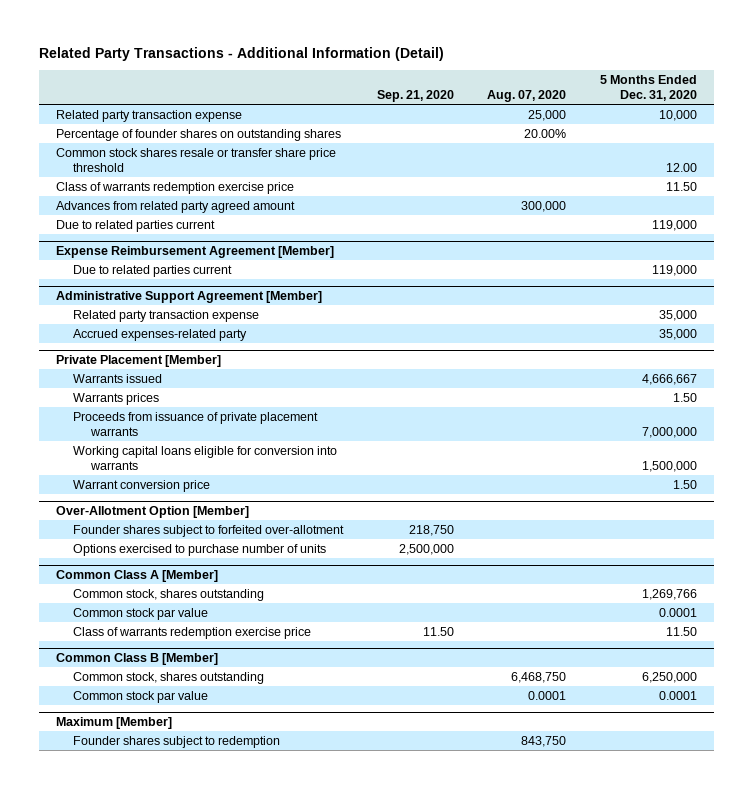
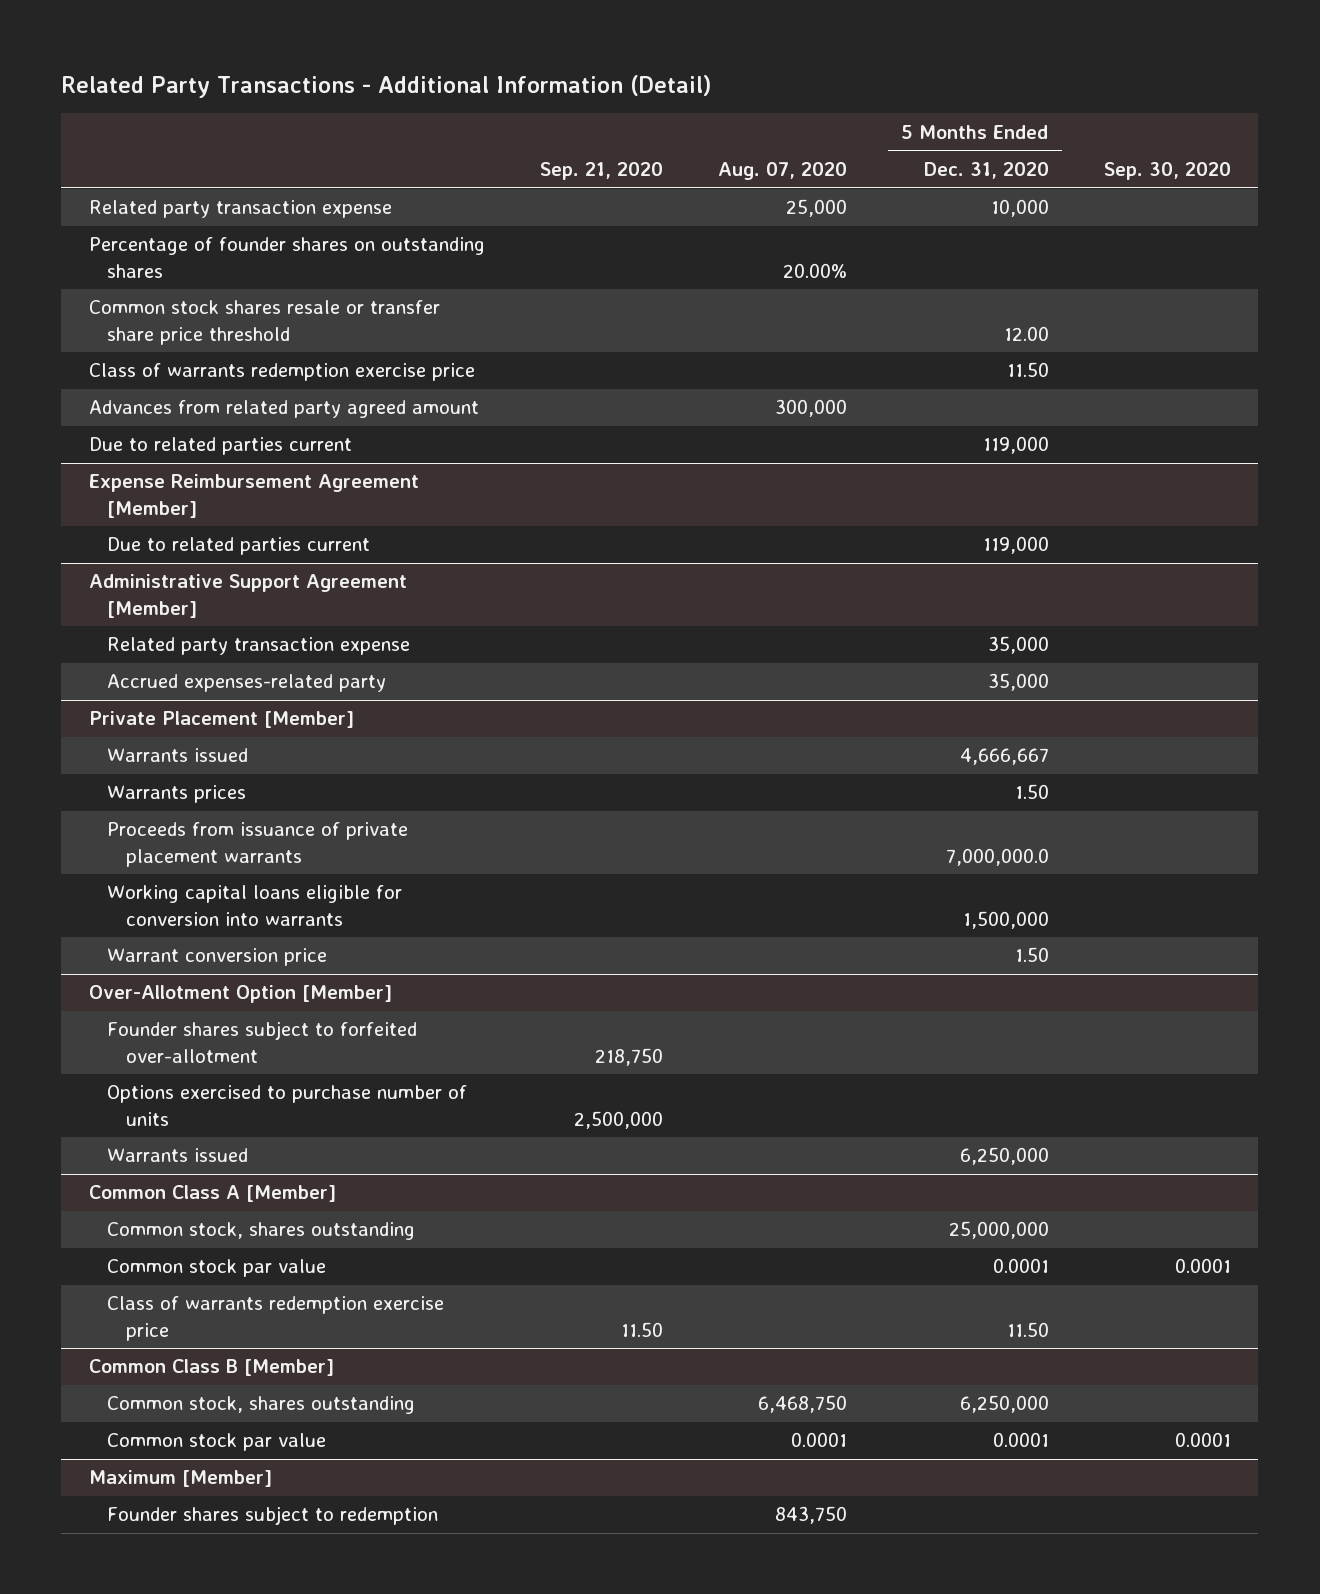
none -> [1103,161,1231,180] Sep. 30, 2020
[641,426,697,438] 7,000,000 -> [945,847,1049,866] 7,000,000.0
none -> [107,1148,249,1163] Warrants issued
[641,588,697,600] 1,269,766 -> [948,1221,1049,1240] 25,000,000

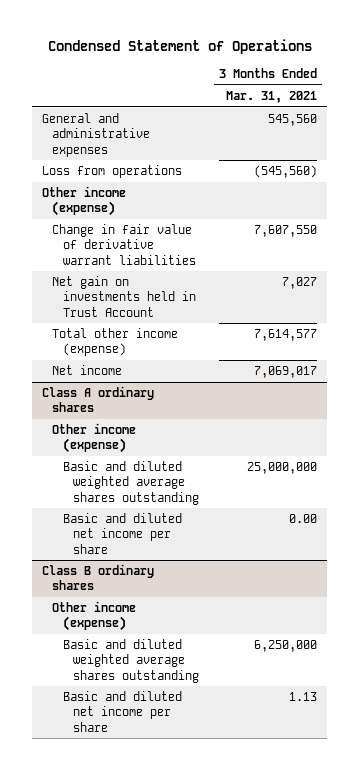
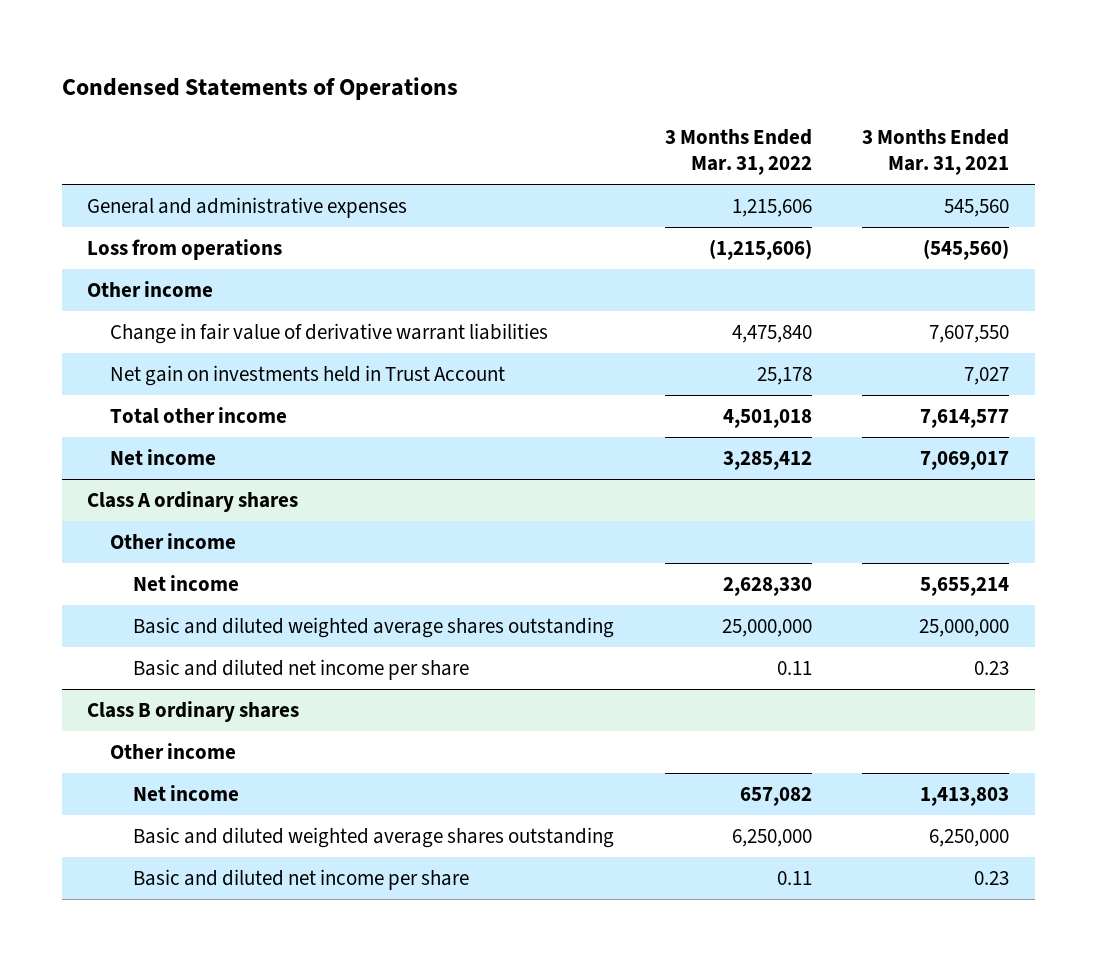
[47,38,312,54] Condensed Statement of Operations -> [61,76,458,100] Condensed Statements of Operations
none -> [664,128,812,176] 3 Months Ended Mar. 31, 2022
[42,186,127,217] Other income (expense) -> [87,281,214,298] Other income
[52,328,179,357] Total other income (expense) -> [110,407,288,425] Total other income
[52,423,137,454] Other income (expense) -> [110,533,237,550] Other income
none -> [132,575,239,592] Net income
[289,514,318,524] 0.00 -> [974,661,1010,676] 0.23
[52,601,137,632] Other income (expense) -> [110,743,237,760] Other income
none -> [132,785,239,802] Net income
[289,692,318,702] 1.13 -> [974,871,1010,886] 0.23

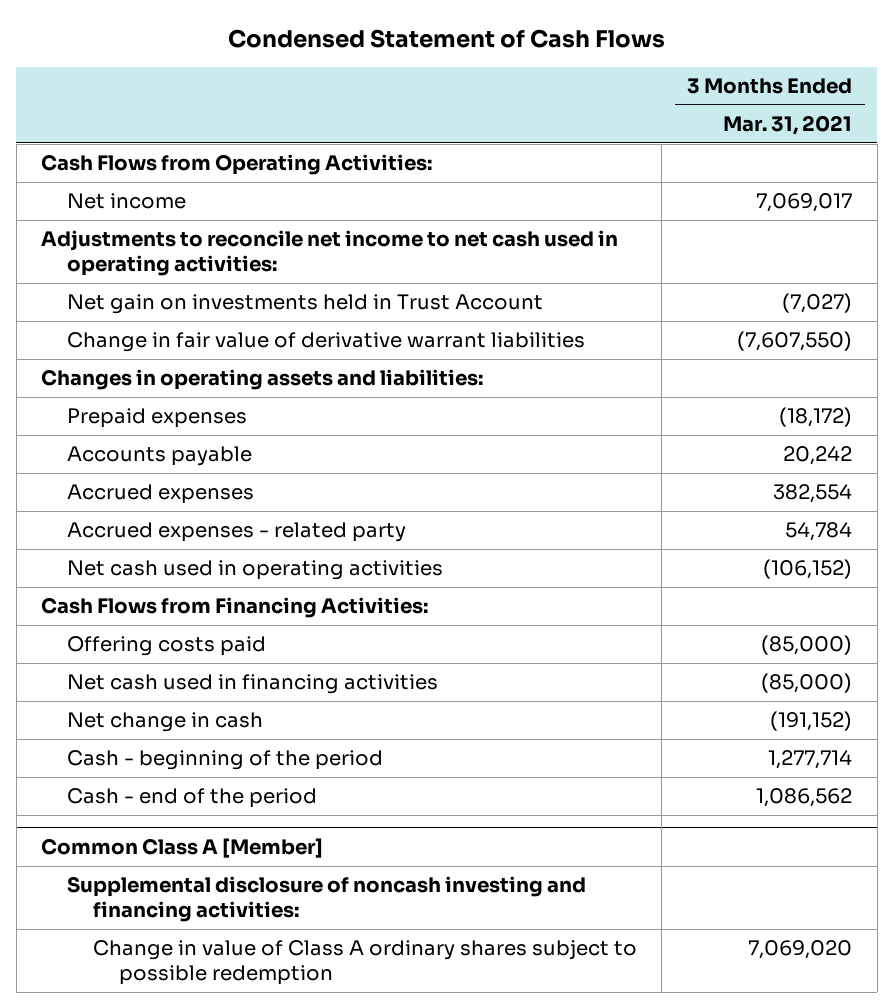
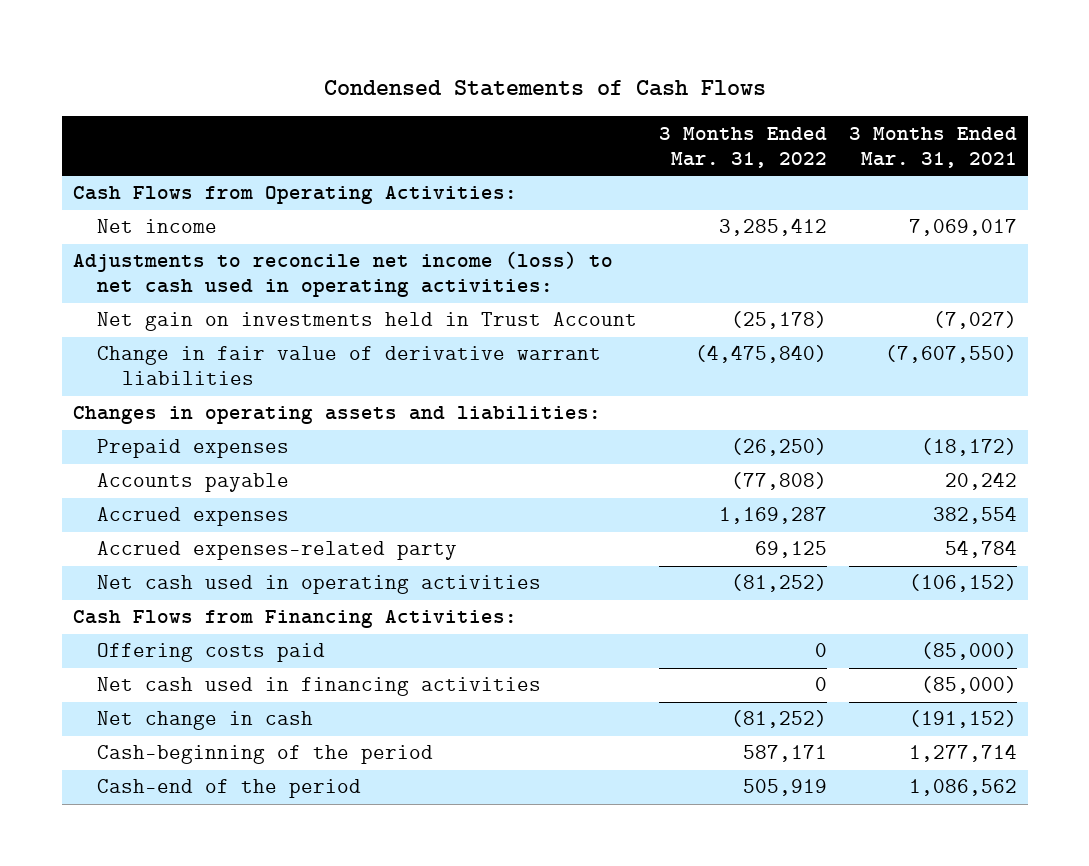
[227,29,665,49] Condensed Statement of Cash Flows -> [323,79,766,96] Condensed Statements of Cash Flows
none -> [659,126,828,168] 3 Months Ended Mar. 31, 2022
[41,230,619,277] Adjustments to reconcile net income to net cash used in operating activities: -> [72,251,613,298] Adjustments to reconcile net income (loss) to net cash used in operating activities:
[67,522,407,543] Accrued expenses - related party -> [97,541,458,561] Accrued expenses-related party
[41,837,324,858] Common Class A [Member] -> none
[67,876,587,923] Supplemental disclosure of noncash investing and financing activities: -> none
[92,940,637,986] Change in value of Class A ordinary shares subject to possible redemption -> none
[67,750,384,771] Cash - beginning of the period -> [97,745,434,765] Cash-beginning of the period
[67,788,318,809] Cash - end of the period -> [97,779,362,799] Cash-end of the period

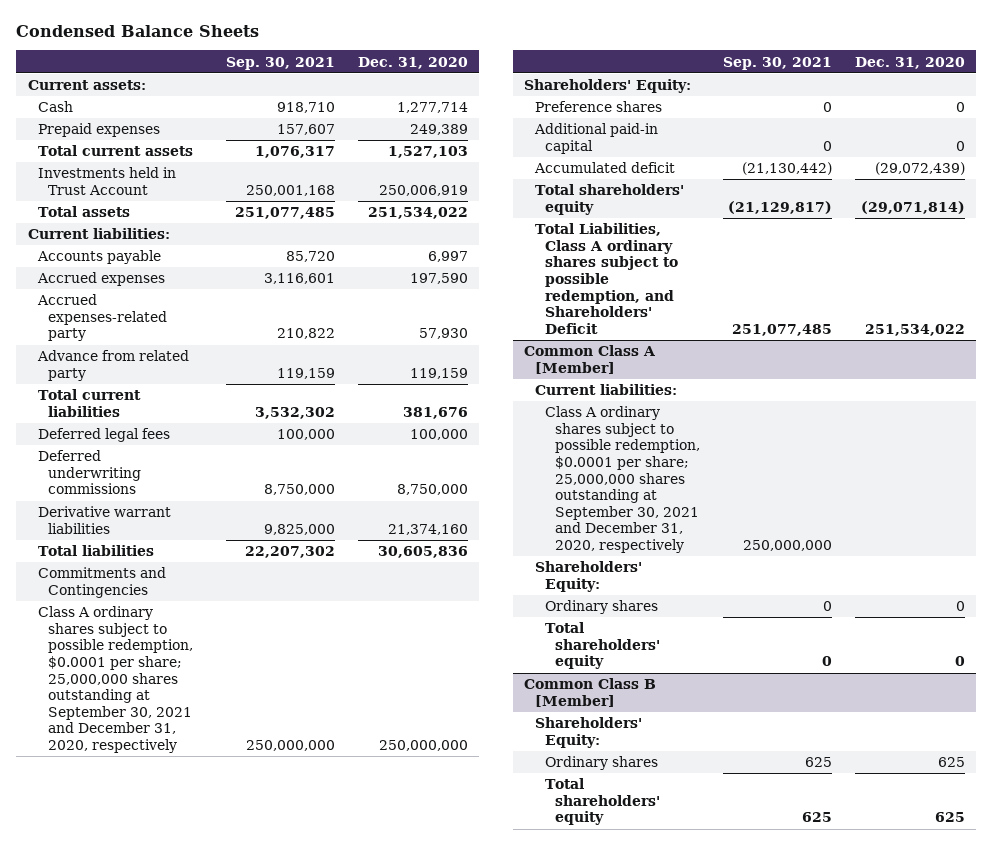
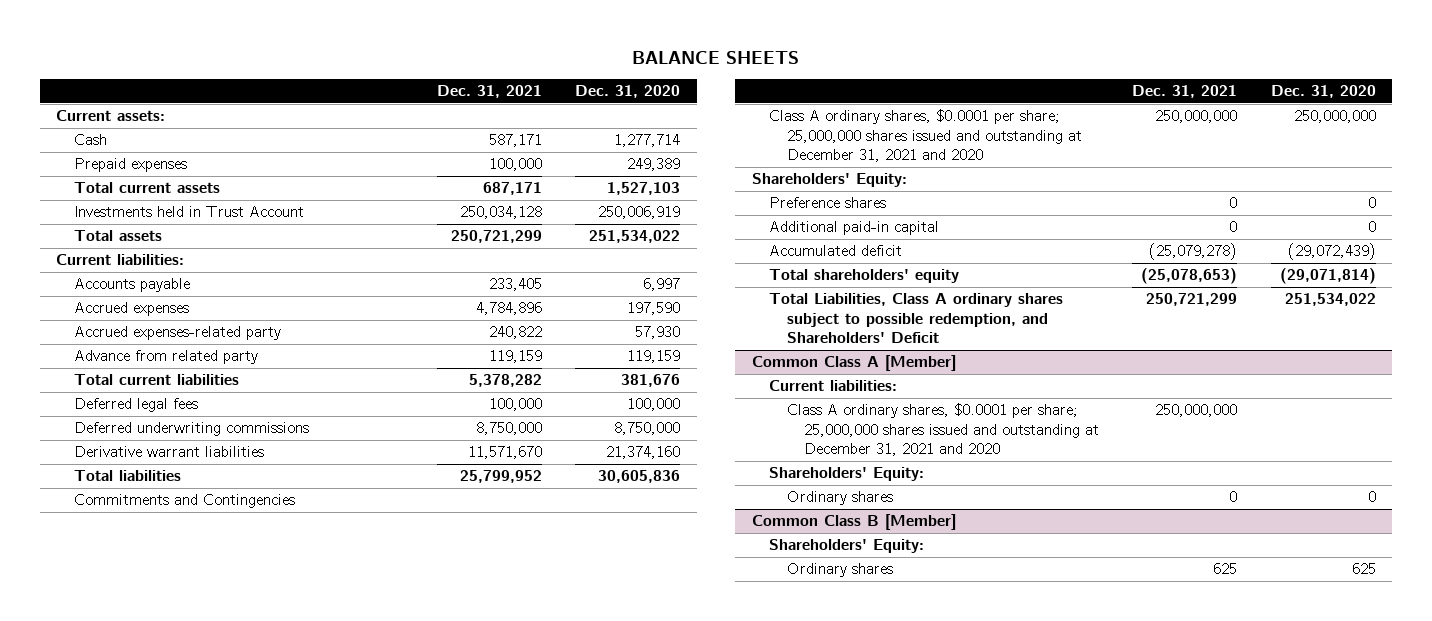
[16,24,260,37] Condensed Balance Sheets -> [632,50,800,64] BALANCE SHEETS
[226,56,336,70] Sep. 30, 2021 -> none
none -> [437,85,543,99] Dec. 31, 2021
[37,606,193,753] Class A ordinary shares subject to possible redemption, $0.0001 per share; 25,000,000 shares outstanding at September 30, 2021 and December 31, 2020, respectively -> [769,109,1082,163] Class A ordinary shares, $0.0001 per share; 25,000,000 shares issued and outstanding at December 31, 2021 and 2020
[544,406,701,553] Class A ordinary shares subject to possible redemption, $0.0001 per share; 25,000,000 shares outstanding at September 30, 2021 and December 31, 2020, respectively -> [786,403,1100,457] Class A ordinary shares, $0.0001 per share; 25,000,000 shares issued and outstanding at December 31, 2021 and 2020
[544,622,661,670] Total shareholders' equity -> none
[544,778,661,826] Total shareholders' equity -> none

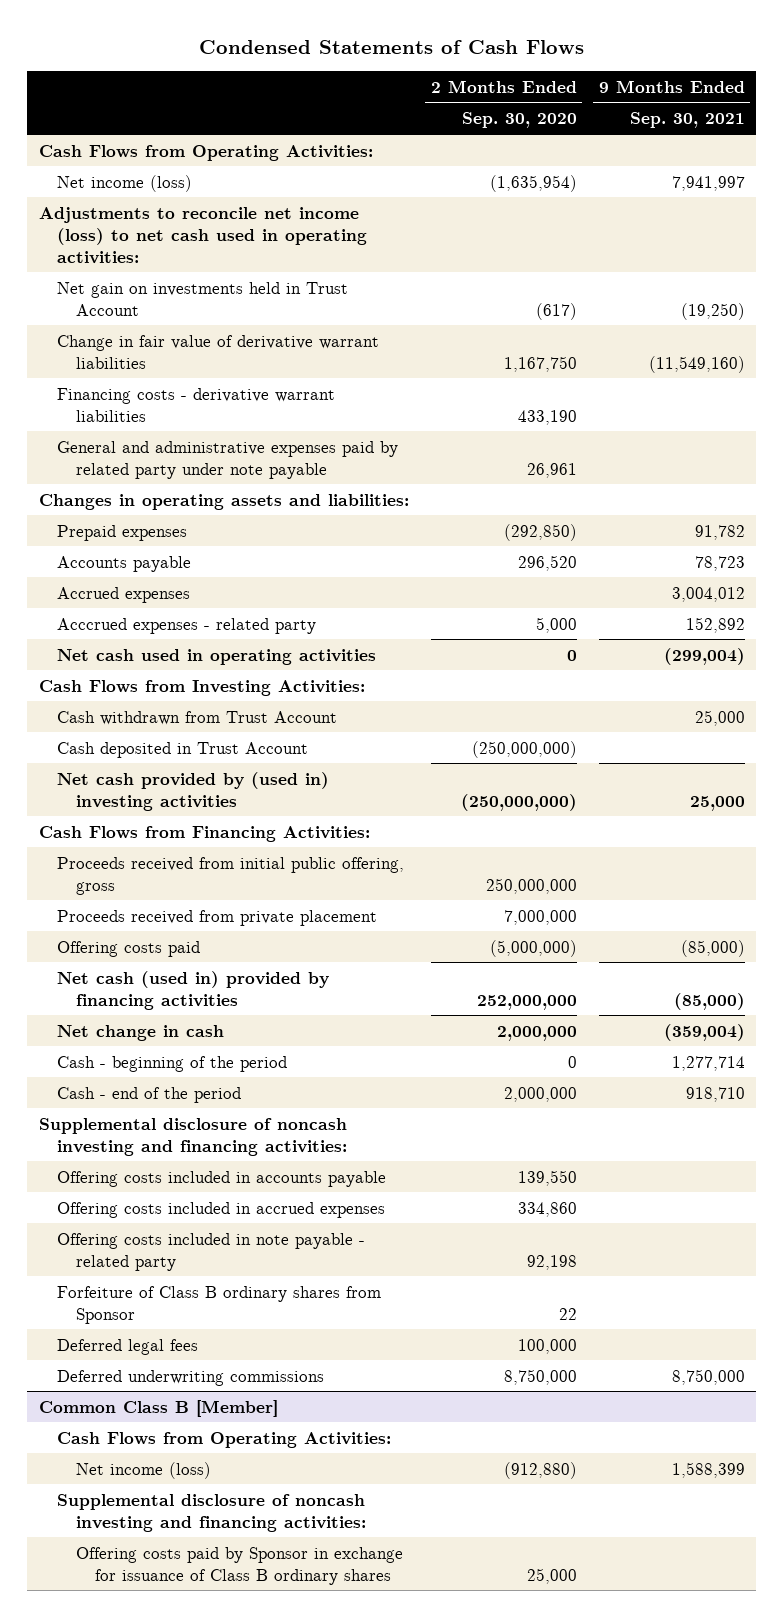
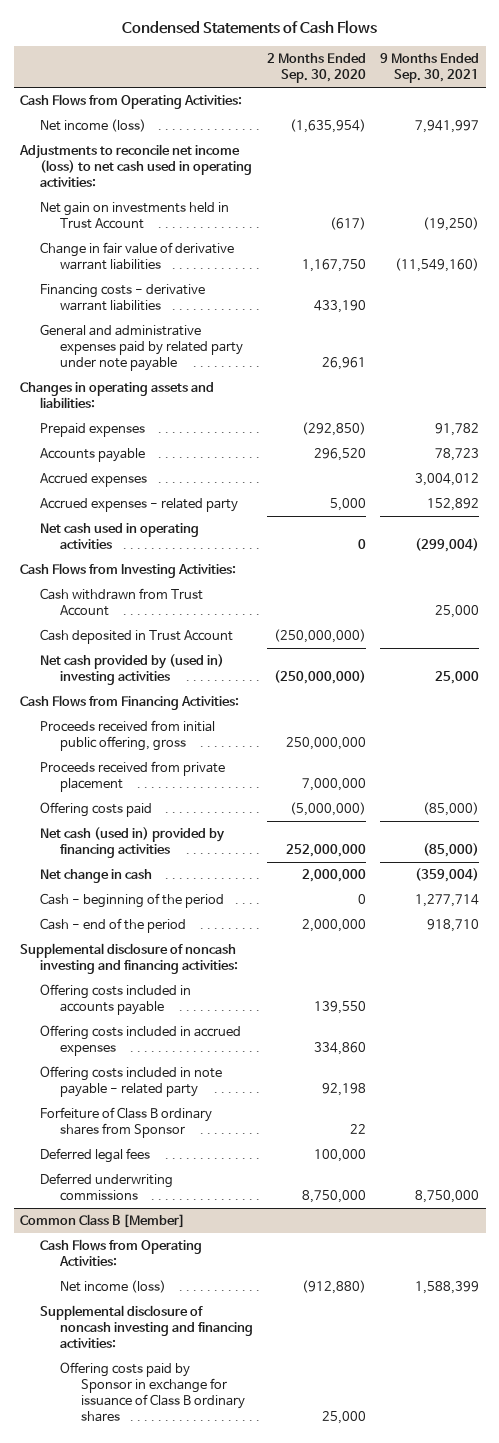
[57,617,317,634] Acccrued expenses - related party -> [40,498,239,513] Accrued expenses - related party

